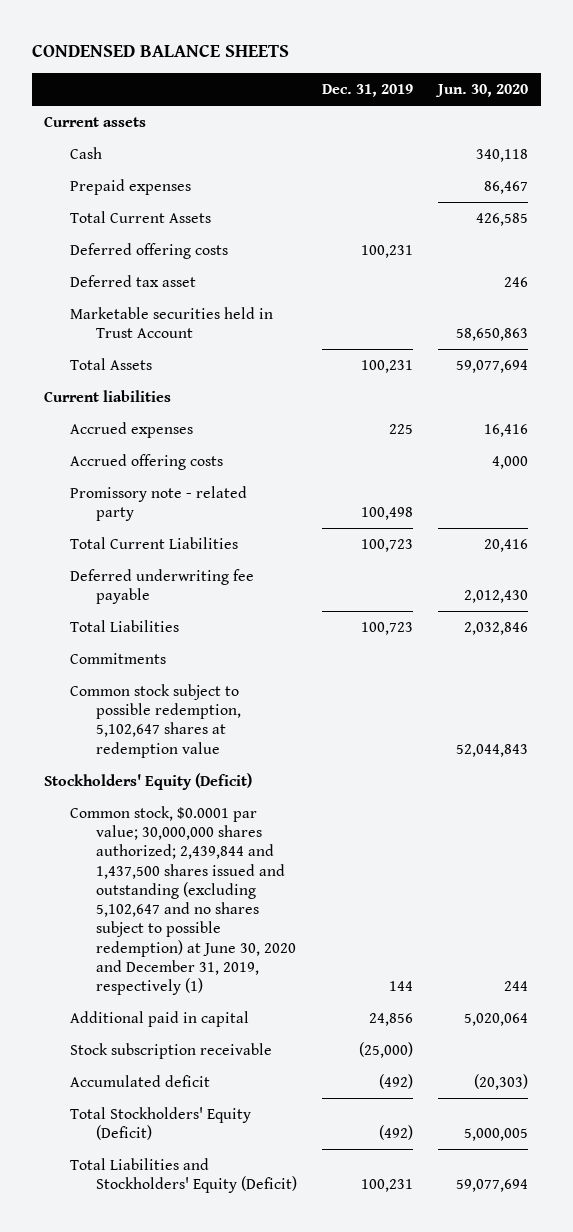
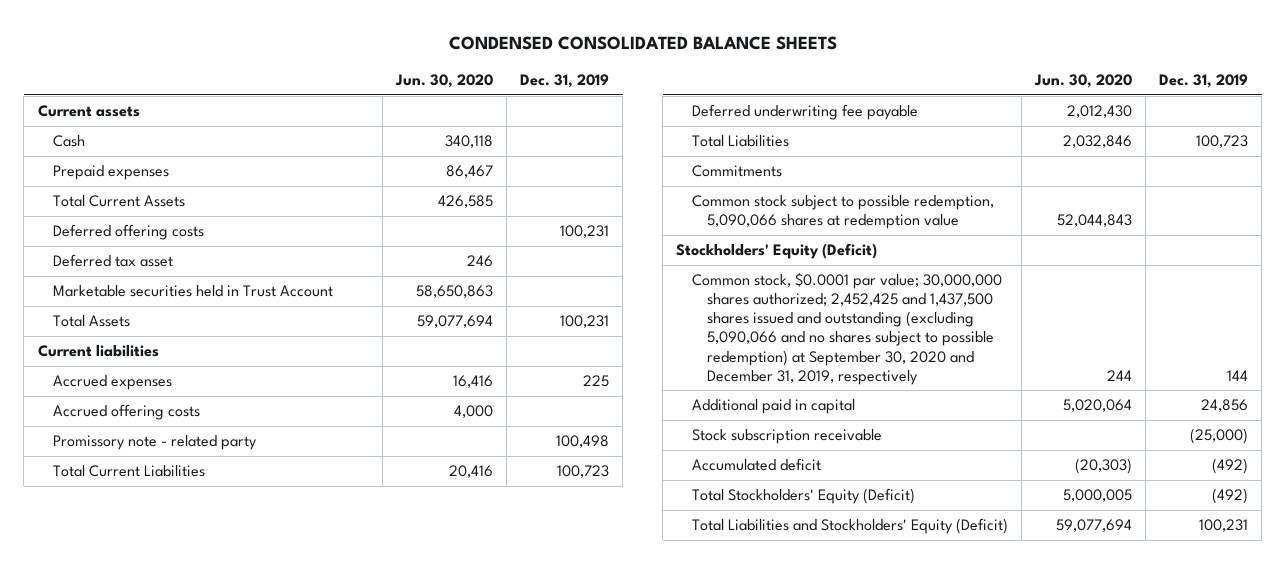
[31,43,289,57] CONDENSED BALANCE SHEETS -> [448,35,837,50] CONDENSED CONSOLIDATED BALANCE SHEETS
[70,683,241,758] Common stock subject to possible redemption, 5,102,647 shares at redemption value -> [691,195,994,230] Common stock subject to possible redemption, 5,090,066 shares at redemption value
[70,805,296,996] Common stock, $0.0001 par value; 30,000,000 shares authorized; 2,439,844 and 1,437,500 shares issued and outstanding (excluding 5,102,647 and no shares subject to possible redemption) at June 30, 2020 and December 31, 2019, respectively (1) -> [691,272,1002,385] Common stock, $0.0001 par value; 30,000,000 shares authorized; 2,452,425 and 1,437,500 shares issued and outstanding (excluding 5,090,066 and no shares subject to possible redemption) at September 30, 2020 and December 31, 2019, respectively

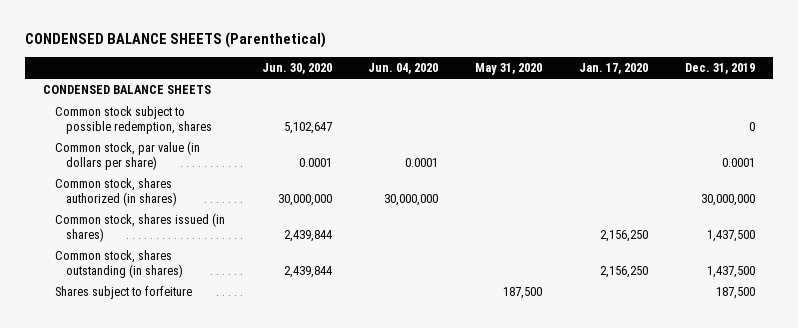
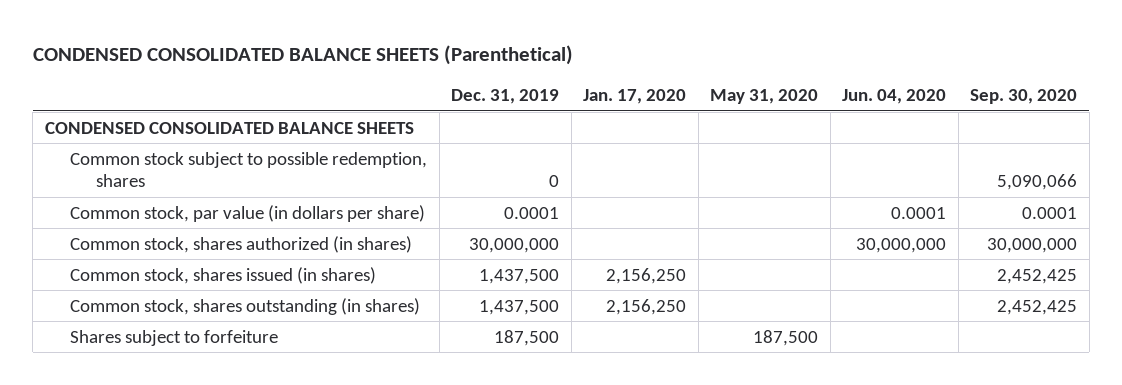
[24,32,326,49] CONDENSED BALANCE SHEETS (Parenthetical) -> [32,45,573,66] CONDENSED CONSOLIDATED BALANCE SHEETS (Parenthetical)
[261,62,332,74] Jun. 30, 2020 -> none
none -> [970,89,1078,105] Sep. 30, 2020
[43,85,212,95] CONDENSED BALANCE SHEETS -> [44,121,414,134] CONDENSED CONSOLIDATED BALANCE SHEETS

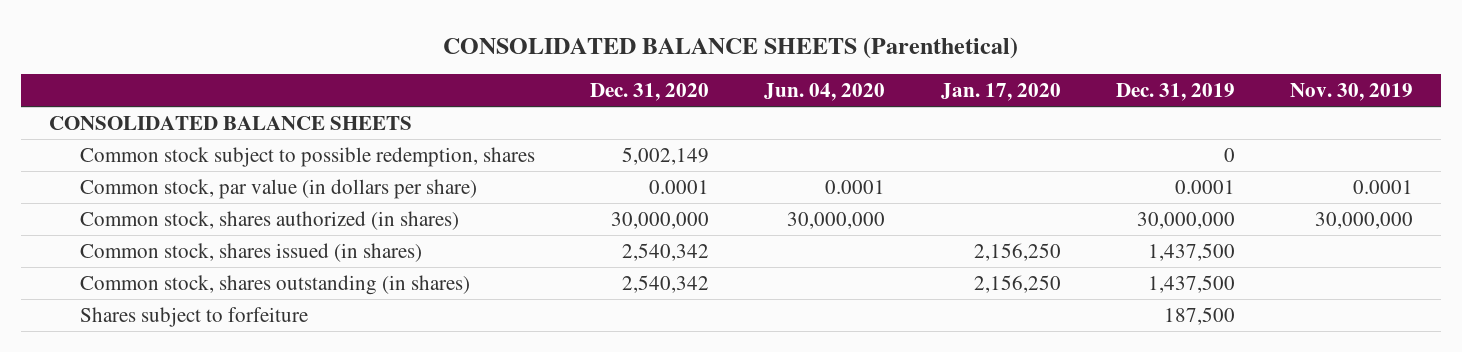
[32,45,573,66] CONDENSED CONSOLIDATED BALANCE SHEETS (Parenthetical) -> [443,36,1019,59] CONSOLIDATED BALANCE SHEETS (Parenthetical)
[710,89,819,105] May 31, 2020 -> none
[970,89,1078,105] Sep. 30, 2020 -> none
none -> [589,83,709,102] Dec. 31, 2020
none -> [1290,83,1414,102] Nov. 30, 2019
[44,121,414,134] CONDENSED CONSOLIDATED BALANCE SHEETS -> [49,115,413,130] CONSOLIDATED BALANCE SHEETS

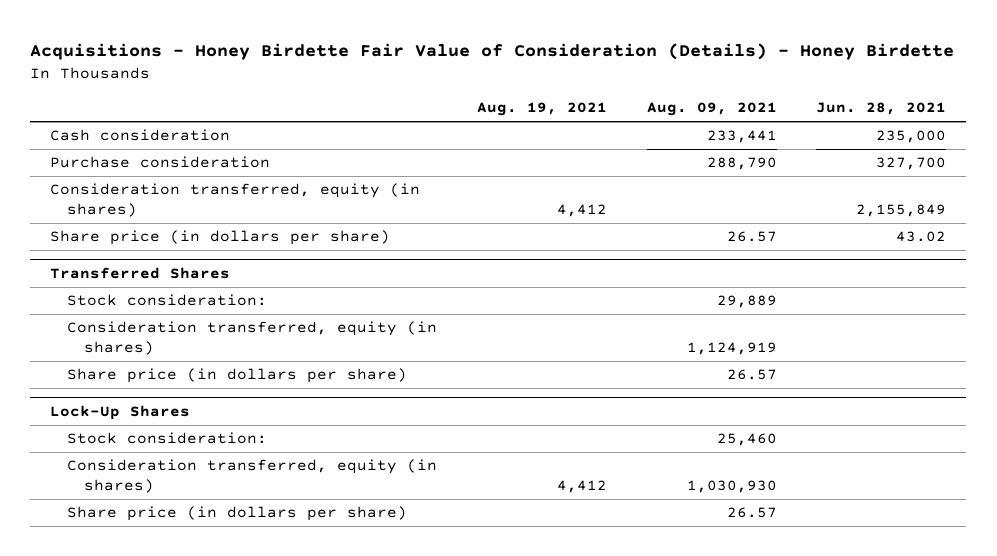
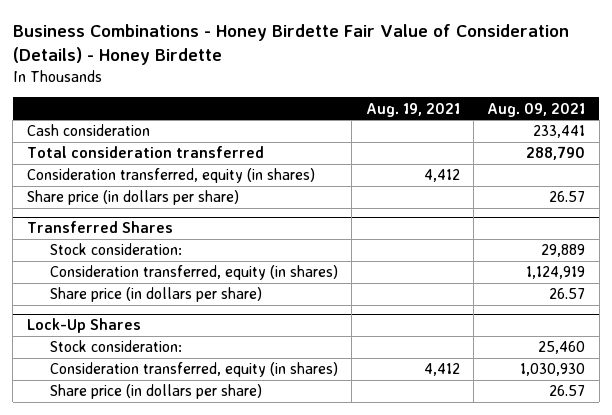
[30,42,955,60] Acquisitions - Honey Birdette Fair Value of Consideration (Details) - Honey Birdette -> [12,23,569,65] Business Combinations - Honey Birdette Fair Value of Consideration (Details) - Honey Birdette
[816,102,947,116] Jun. 28, 2021 -> none
[50,156,271,169] Purchase consideration -> [26,146,264,159] Total consideration transferred

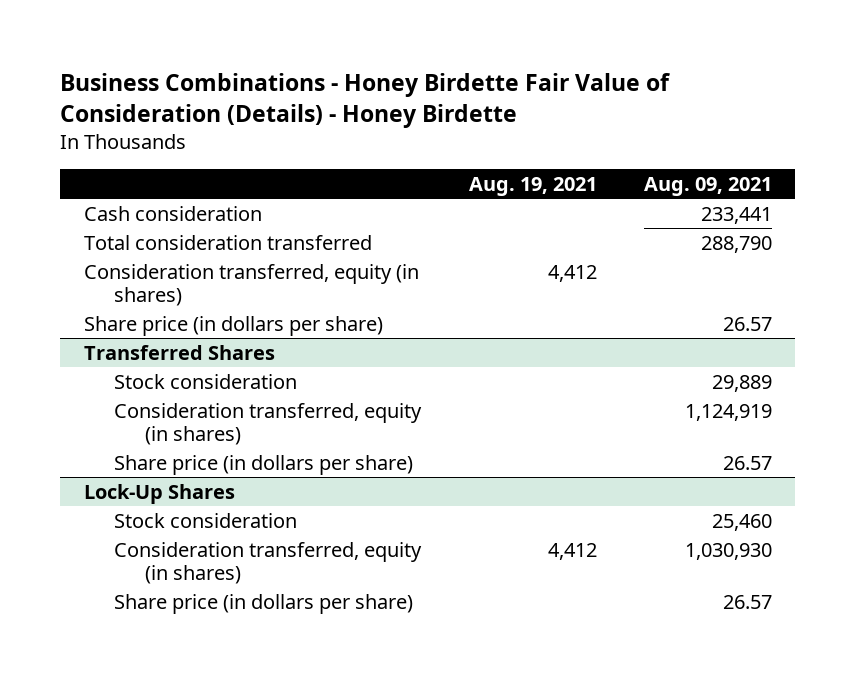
[49,243,182,256] Stock consideration: -> [114,373,298,389] Stock consideration
[49,340,182,353] Stock consideration: -> [114,512,298,528] Stock consideration

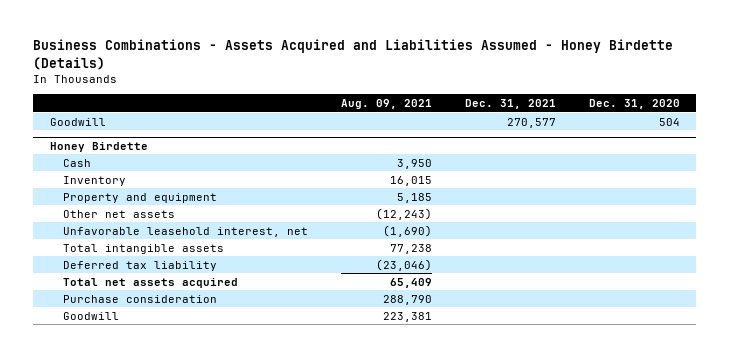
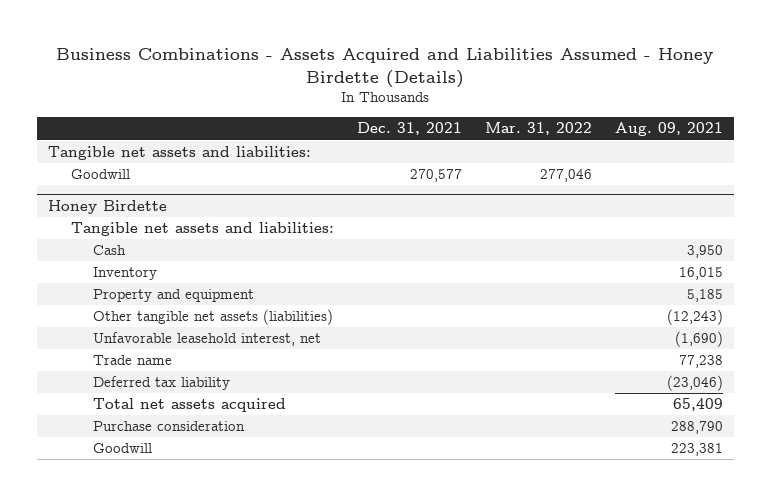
[588,99,680,110] Dec. 31, 2020 -> none
none -> [484,122,592,136] Mar. 31, 2022
none -> [48,146,312,161] Tangible net assets and liabilities:
none -> [70,222,334,237] Tangible net assets and liabilities:
[62,209,175,218] Other net assets -> [92,309,333,326] Other tangible net assets (liabilities)
[62,243,224,254] Total intangible assets -> [92,355,172,366] Trade name

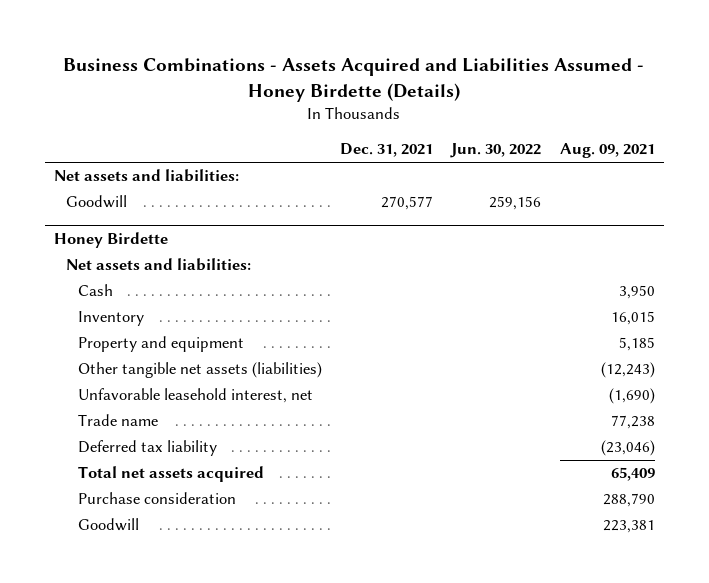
[484,122,592,136] Mar. 31, 2022 -> none
none -> [450,143,542,159] Jun. 30, 2022
[48,146,312,161] Tangible net assets and liabilities: -> [54,169,240,183] Net assets and liabilities:
[70,222,334,237] Tangible net assets and liabilities: -> [66,258,252,272] Net assets and liabilities:

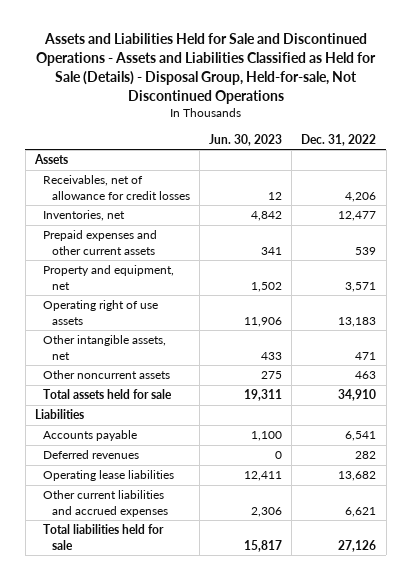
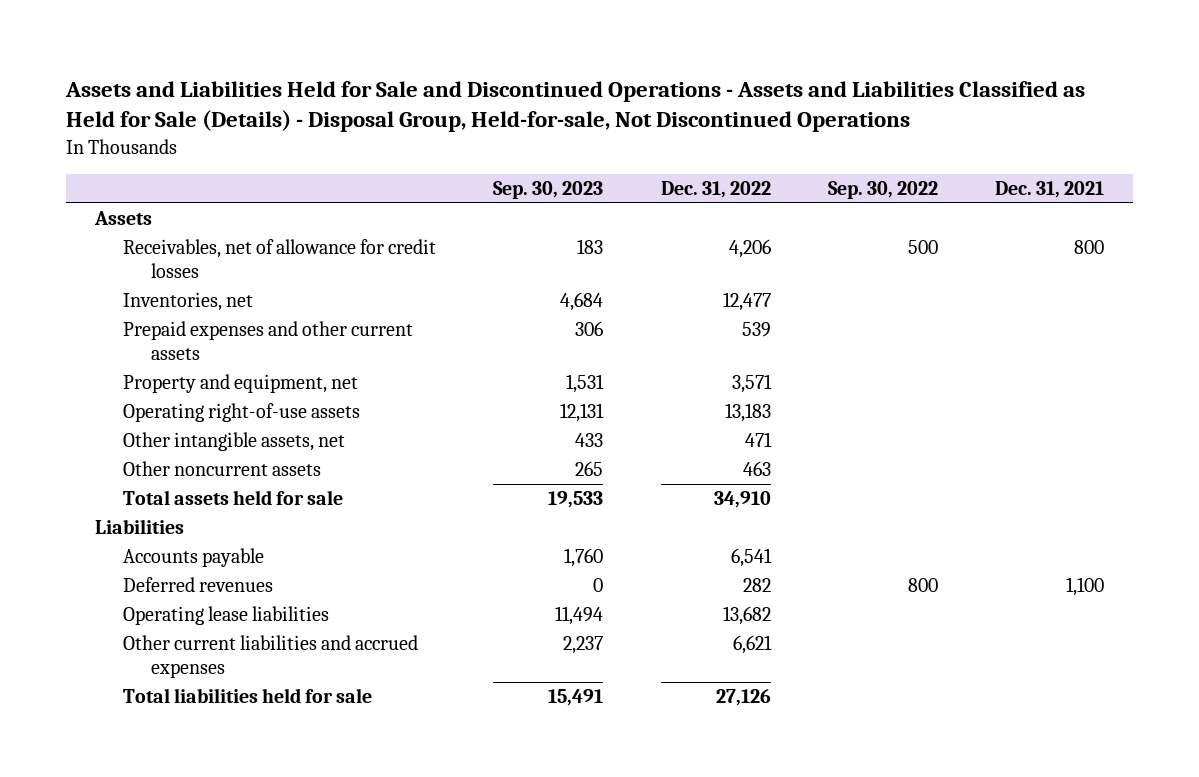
[209,133,283,146] Jun. 30, 2023 -> none
none -> [493,181,604,200] Sep. 30, 2023
none -> [827,181,938,200] Sep. 30, 2022
none -> [995,181,1105,199] Dec. 31, 2021
[43,300,159,325] Operating right of use assets -> [123,403,361,423] Operating right-of-use assets

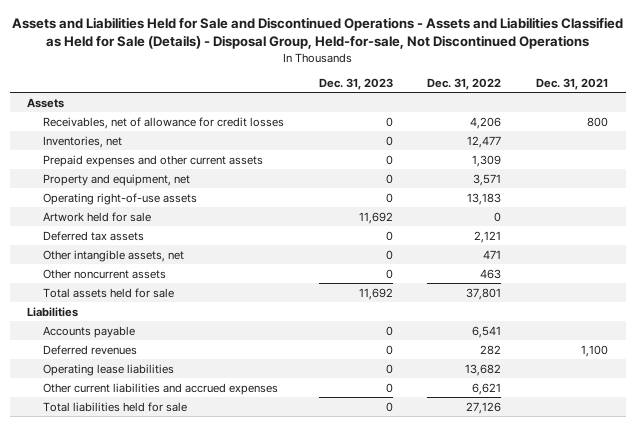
[493,181,604,200] Sep. 30, 2023 -> none
[827,181,938,200] Sep. 30, 2022 -> none
none -> [318,77,393,90] Dec. 31, 2023
[741,322,771,338] 539 -> [472,154,502,167] 1,309
none -> [42,211,151,222] Artwork held for sale
none -> [42,230,144,241] Deferred tax assets
[713,491,771,509] 34,910 -> [466,287,502,300] 37,801

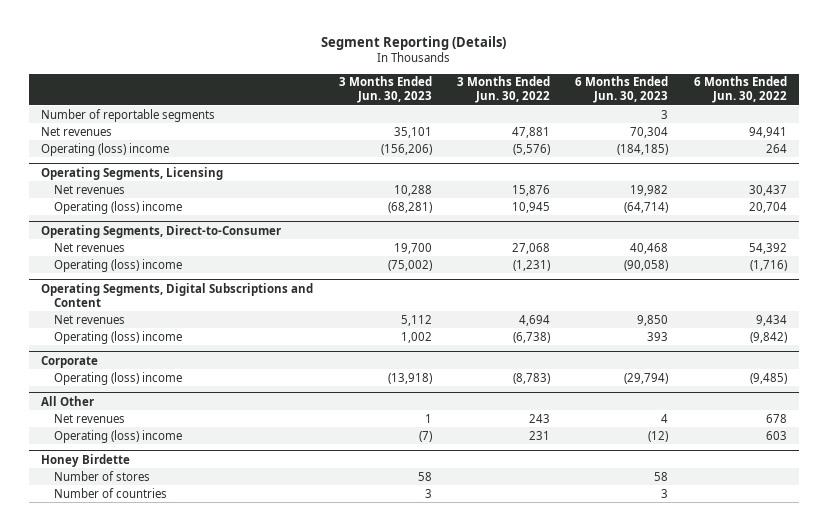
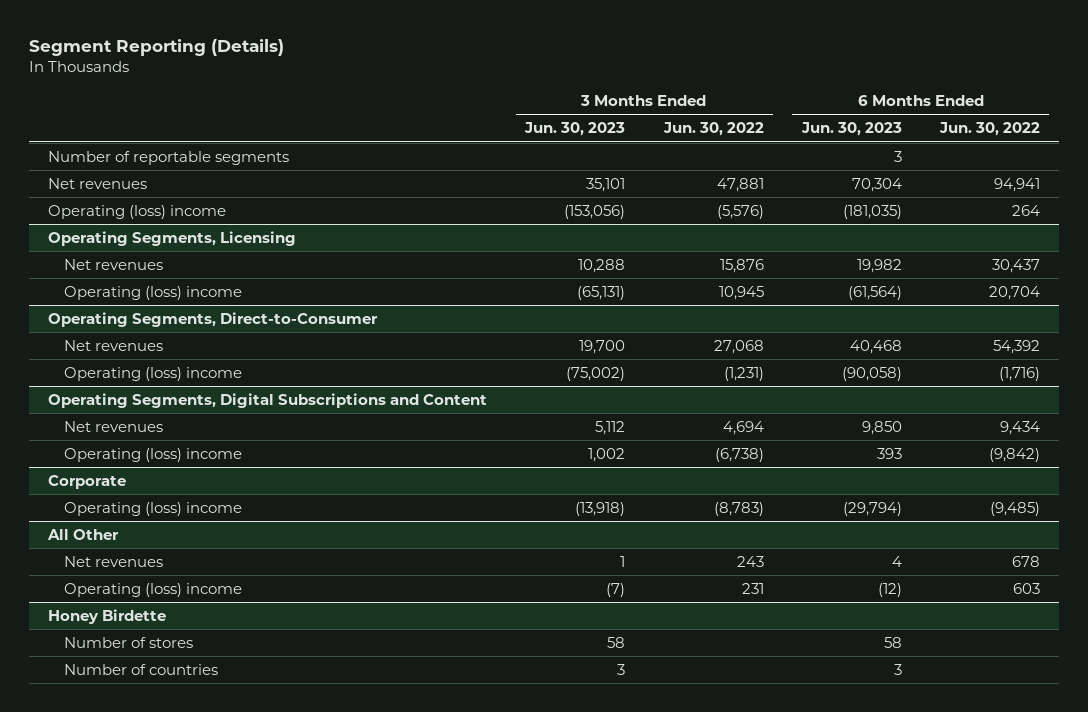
[380,143,432,155] (156,206) -> [564,204,626,219] (153,056)
[617,143,669,155] (184,185) -> [842,204,902,219] (181,035)
[387,201,432,213] (68,281) -> [577,285,626,300] (65,131)
[624,201,669,213] (64,714) -> [847,285,902,300] (61,564)

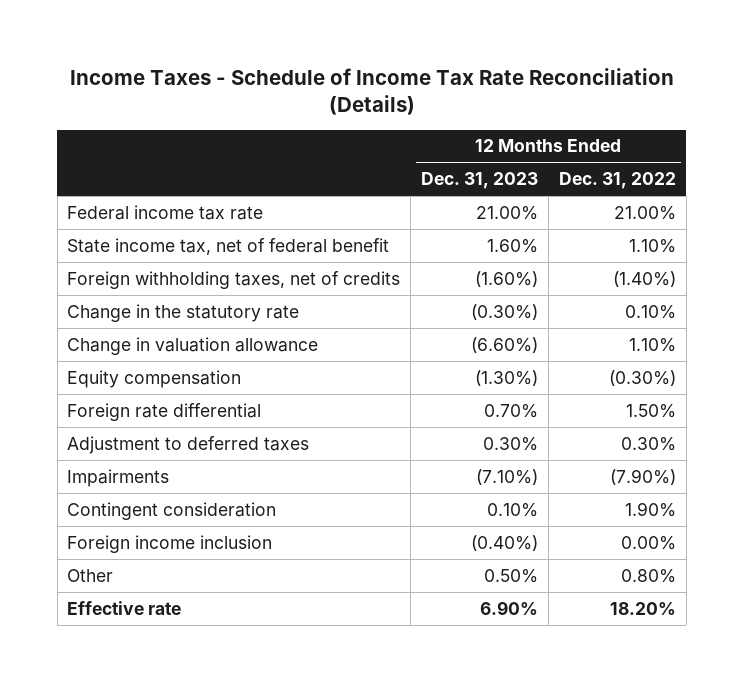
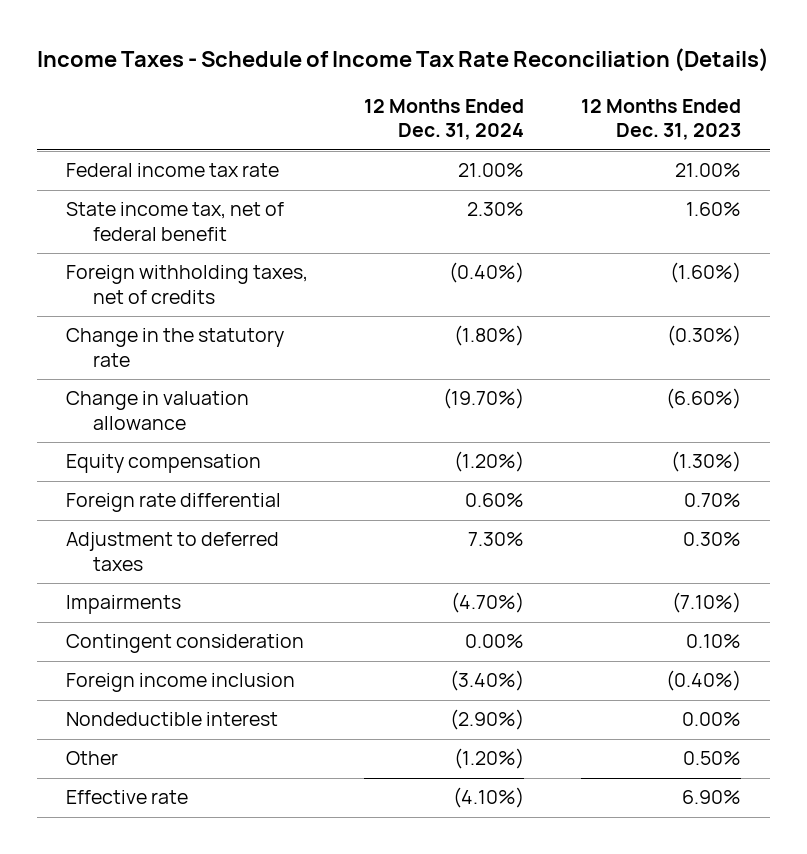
[558,172,676,190] Dec. 31, 2022 -> none
none -> [364,98,525,141] 12 Months Ended Dec. 31, 2024
none -> [65,712,278,727] Nondeductible interest

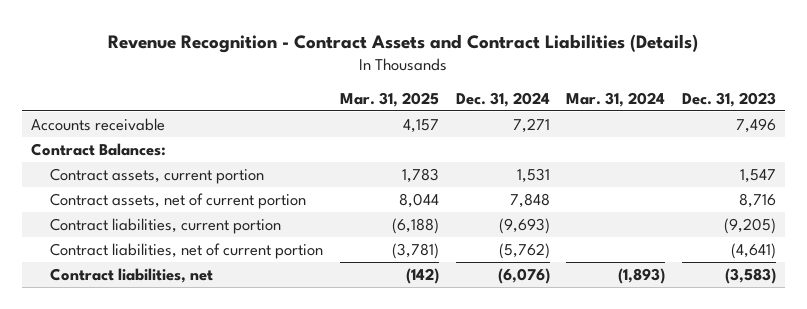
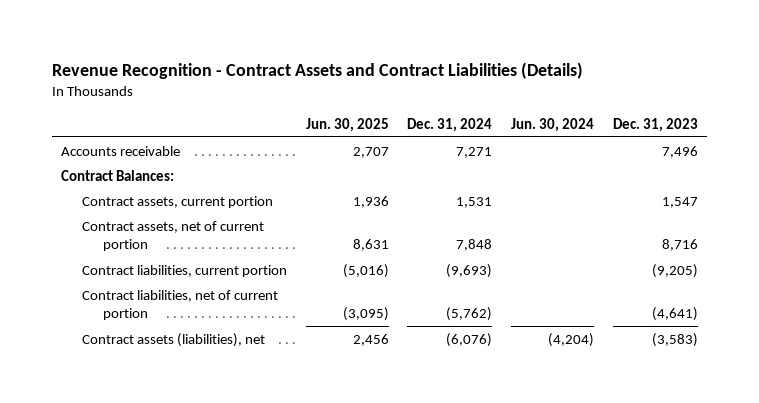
[339,91,439,107] Mar. 31, 2025 -> none
[566,91,666,107] Mar. 31, 2024 -> none
none -> [305,117,389,132] Jun. 30, 2025
none -> [510,117,594,132] Jun. 30, 2024
[50,267,214,283] Contract liabilities, net -> [82,332,266,347] Contract assets (liabilities), net

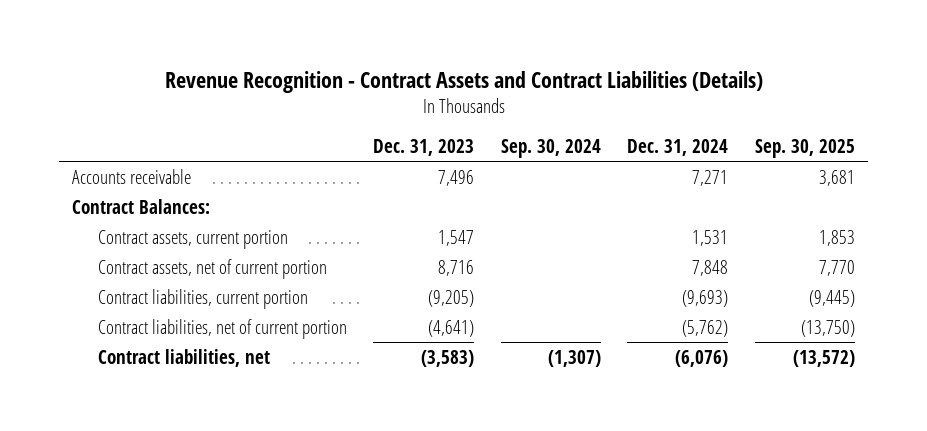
[305,117,389,132] Jun. 30, 2025 -> none
[510,117,594,132] Jun. 30, 2024 -> none
none -> [500,138,601,158] Sep. 30, 2024
none -> [754,138,855,158] Sep. 30, 2025
[82,332,266,347] Contract assets (liabilities), net -> [97,348,270,367] Contract liabilities, net

